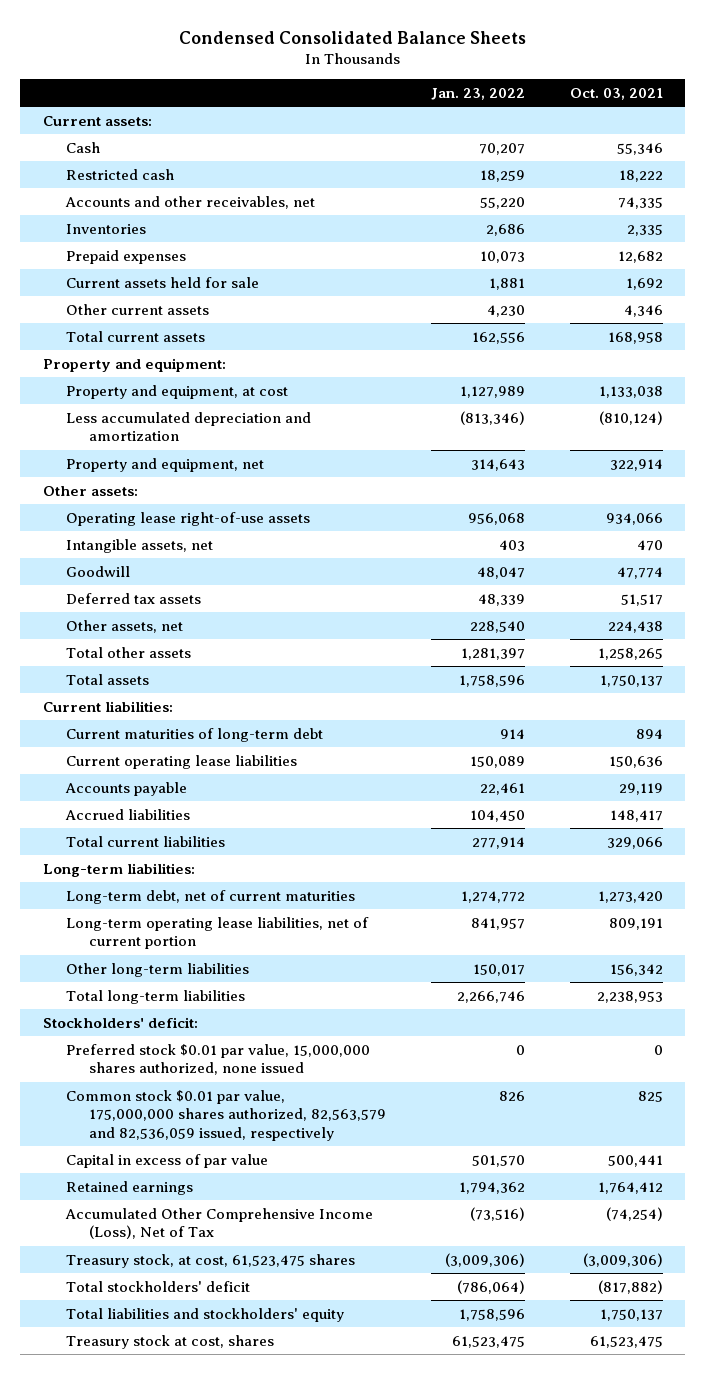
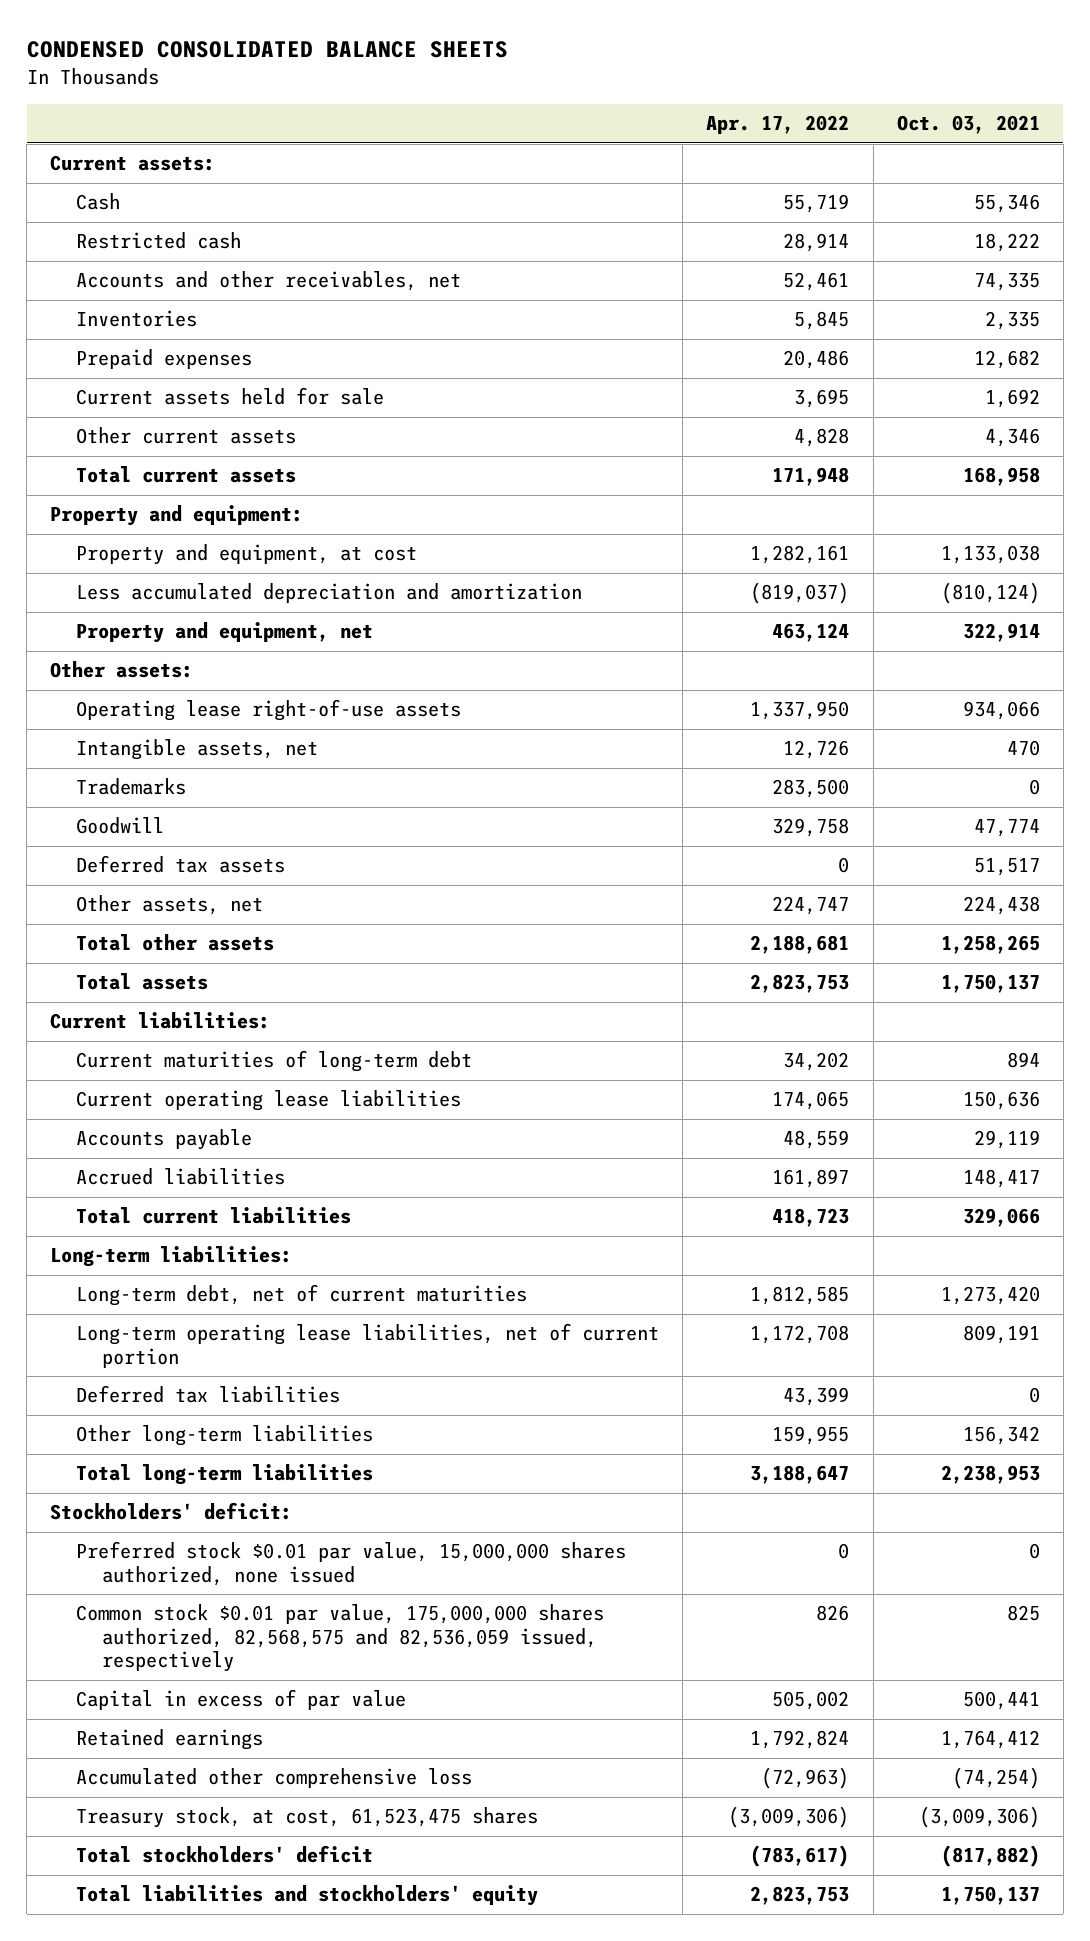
[178,30,526,44] Condensed Consolidated Balance Sheets -> [26,41,508,59] CONDENSED CONSOLIDATED BALANCE SHEETS
[431,87,526,100] Jan. 23, 2022 -> none
none -> [706,115,850,135] Apr. 17, 2022
none -> [75,778,186,796] Trademarks
none -> [75,1385,340,1404] Deferred tax liabilities
[66,1089,387,1141] Common stock $0.01 par value, 175,000,000 shares authorized, 82,563,579 and 82,536,059 issued, respectively -> [75,1604,604,1673] Common stock $0.01 par value, 175,000,000 shares authorized, 82,568,575 and 82,536,059 issued, respectively
[65,1207,374,1240] Accumulated Other Comprehensive Income (Loss), Net of Tax -> [75,1768,472,1789] Accumulated other comprehensive loss
[66,1334,275,1349] Treasury stock at cost, shares -> none

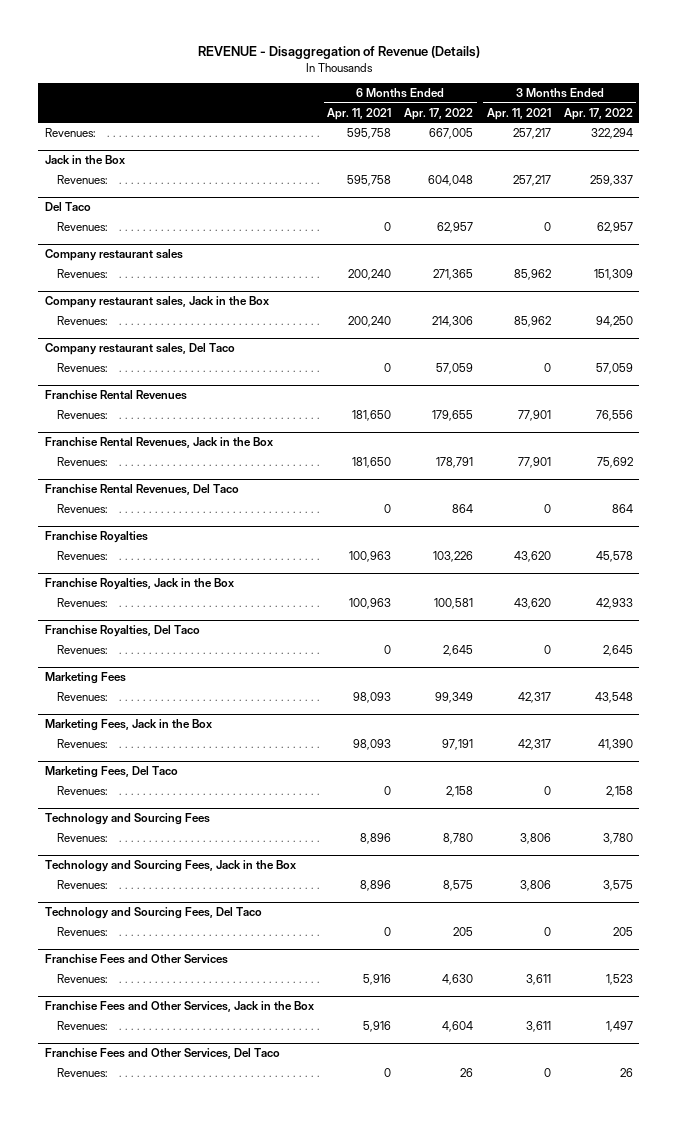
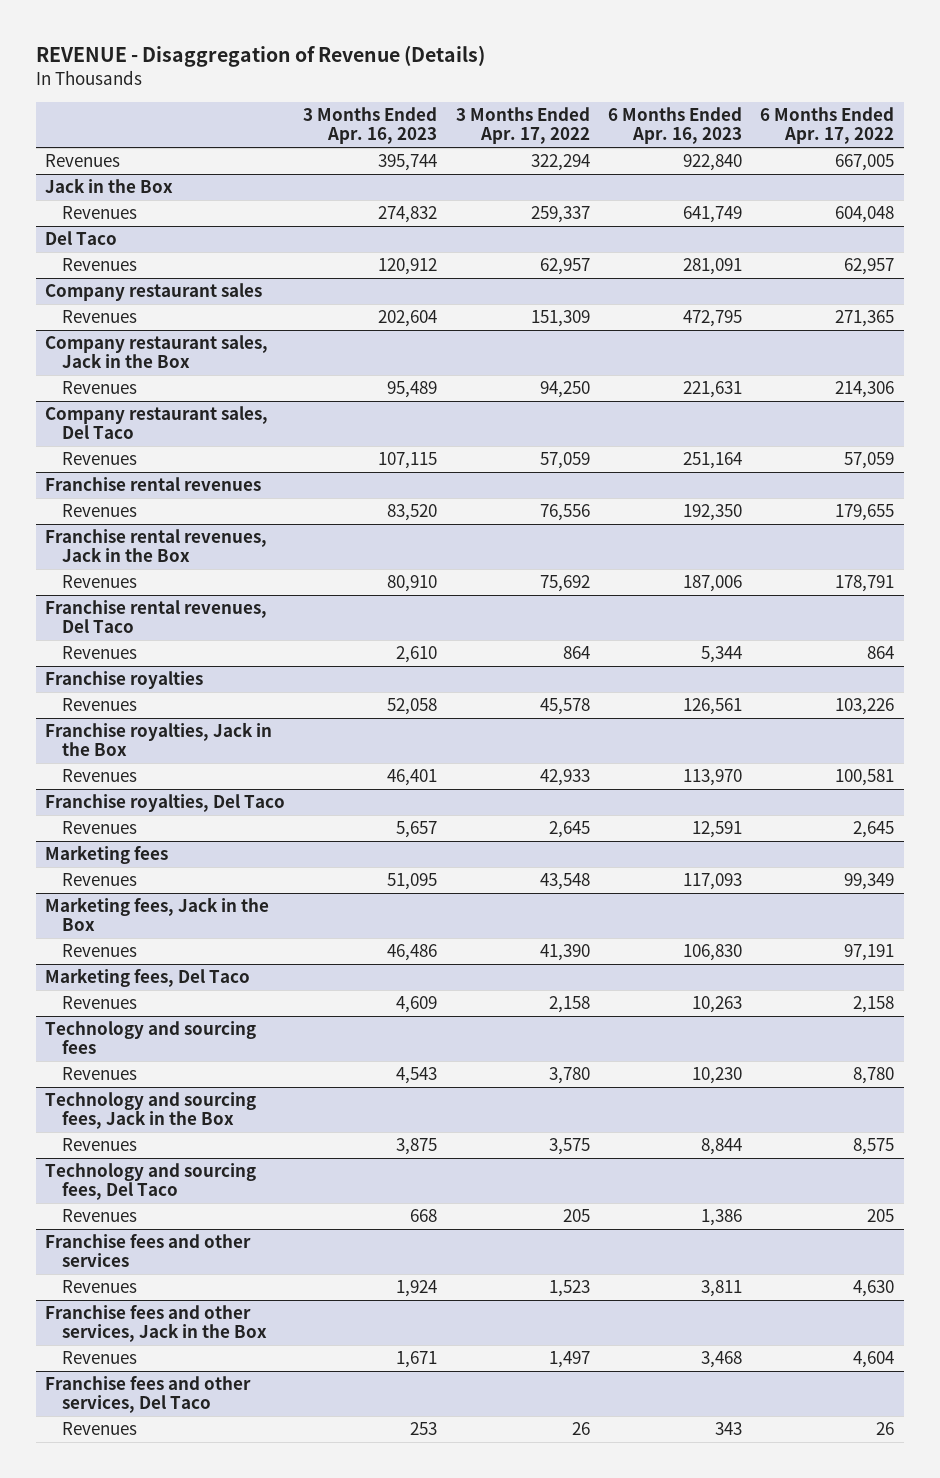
[327,107,392,120] Apr. 11, 2021 -> none
[486,107,551,120] Apr. 11, 2021 -> none
none -> [303,106,438,145] 3 Months Ended Apr. 16, 2023
none -> [608,106,743,145] 6 Months Ended Apr. 16, 2023
[44,127,96,137] Revenues: -> [45,154,121,168] Revenues
[56,174,108,184] Revenues: -> [62,206,138,220] Revenues
[56,221,108,231] Revenues: -> [62,258,138,272] Revenues
[56,268,108,278] Revenues: -> [62,310,138,324] Revenues
[56,315,108,325] Revenues: -> [62,381,138,395] Revenues
[56,362,108,372] Revenues: -> [62,452,138,466] Revenues
[44,390,187,401] Franchise Rental Revenues -> [45,477,262,492] Franchise rental revenues
[56,409,108,419] Revenues: -> [62,504,138,518] Revenues
[44,437,273,449] Franchise Rental Revenues, Jack in the Box -> [45,529,268,563] Franchise rental revenues, Jack in the Box
[56,456,108,466] Revenues: -> [62,575,138,589] Revenues
[44,484,239,496] Franchise Rental Revenues, Del Taco -> [45,600,268,634] Franchise rental revenues, Del Taco
[56,503,108,513] Revenues: -> [62,646,138,660] Revenues
[44,531,148,544] Franchise Royalties -> [45,671,204,690] Franchise royalties
[56,550,108,560] Revenues: -> [62,698,138,712] Revenues
[44,578,234,591] Franchise Royalties, Jack in the Box -> [45,722,273,757] Franchise royalties, Jack in the Box
[56,597,108,607] Revenues: -> [62,769,138,783] Revenues
[44,625,200,638] Franchise Royalties, Del Taco -> [45,794,286,813] Franchise royalties, Del Taco
[56,644,108,654] Revenues: -> [62,821,138,835] Revenues
[44,672,126,685] Marketing Fees -> [45,845,169,865] Marketing fees
[56,691,108,701] Revenues: -> [62,873,138,887] Revenues
[44,719,212,732] Marketing Fees, Jack in the Box -> [45,897,270,932] Marketing fees, Jack in the Box
[56,738,108,748] Revenues: -> [62,944,138,958] Revenues
[44,766,178,779] Marketing Fees, Del Taco -> [45,968,251,988] Marketing fees, Del Taco
[56,785,108,795] Revenues: -> [62,996,138,1010] Revenues
[44,813,210,826] Technology and Sourcing Fees -> [45,1021,257,1055] Technology and sourcing fees
[56,832,108,842] Revenues: -> [62,1067,138,1081] Revenues
[44,860,296,873] Technology and Sourcing Fees, Jack in the Box -> [45,1092,257,1130] Technology and sourcing fees, Jack in the Box
[56,879,108,889] Revenues: -> [62,1138,138,1152] Revenues
[44,907,262,920] Technology and Sourcing Fees, Del Taco -> [45,1163,257,1201] Technology and sourcing fees, Del Taco
[56,926,108,936] Revenues: -> [62,1209,138,1223] Revenues
[44,954,228,965] Franchise Fees and Other Services -> [45,1234,252,1268] Franchise fees and other services
[56,973,108,983] Revenues: -> [62,1280,138,1294] Revenues
[44,1001,314,1013] Franchise Fees and Other Services, Jack in the Box -> [45,1305,268,1343] Franchise fees and other services, Jack in the Box
[56,1020,108,1030] Revenues: -> [62,1351,138,1365] Revenues
[44,1048,280,1060] Franchise Fees and Other Services, Del Taco -> [45,1376,252,1414] Franchise fees and other services, Del Taco
[56,1067,108,1077] Revenues: -> [62,1422,138,1436] Revenues

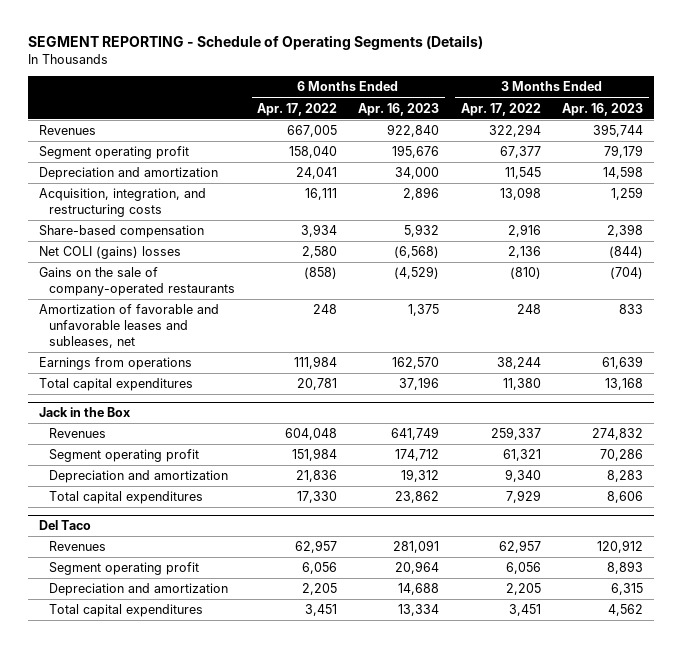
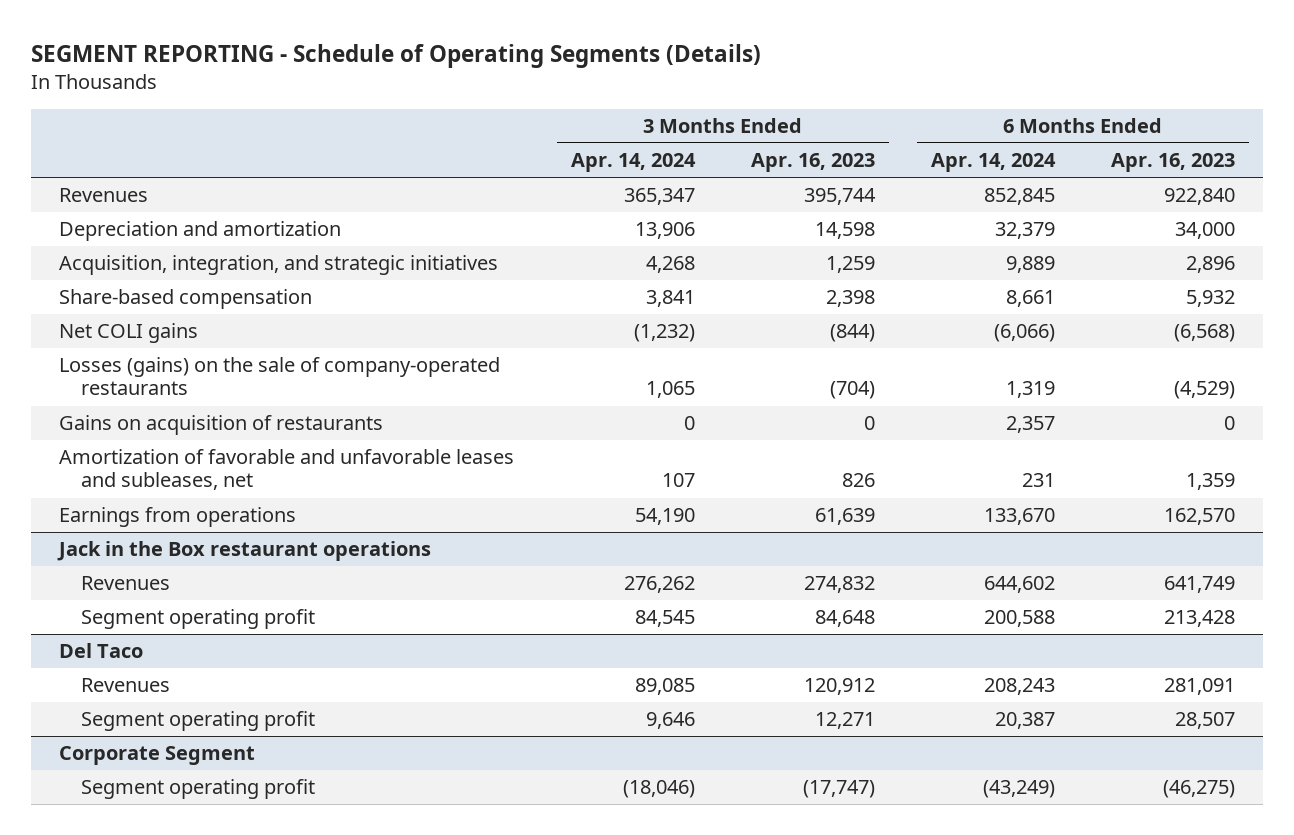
[256,102,337,116] Apr. 17, 2022 -> none
[460,102,541,116] Apr. 17, 2022 -> none
none -> [570,153,696,173] Apr. 14, 2024
none -> [930,153,1056,173] Apr. 14, 2024
[38,146,189,160] Segment operating profit -> none
[38,188,206,218] Acquisition, integration, and restructuring costs -> [59,255,499,276] Acquisition, integration, and strategic initiatives
[38,246,181,260] Net COLI (gains) losses -> [59,323,199,344] Net COLI gains
[38,267,236,297] Gains on the sale of company-operated restaurants -> [59,357,501,396] Losses (gains) on the sale of company-operated restaurants
none -> [59,415,384,436] Gains on acquisition of restaurants
[408,304,440,317] 1,375 -> [1185,473,1235,491] 1,359
[619,304,644,315] 833 -> [841,473,875,488] 826
[38,378,193,392] Total capital expenditures -> none
[38,407,130,418] Jack in the Box -> [57,541,432,562] Jack in the Box restaurant operations
[49,470,229,484] Depreciation and amortization -> none
[49,491,204,505] Total capital expenditures -> none
[395,449,440,462] 174,712 -> [1163,610,1235,628] 213,428
[600,449,644,462] 70,286 -> [814,610,875,628] 84,648
[49,583,229,597] Depreciation and amortization -> none
[49,604,204,618] Total capital expenditures -> none
[395,561,440,575] 20,964 -> [1174,712,1235,730] 28,507
[607,561,644,575] 8,893 -> [814,712,875,730] 12,271
none -> [59,746,256,766] Corporate Segment
none -> [80,779,315,800] Segment operating profit

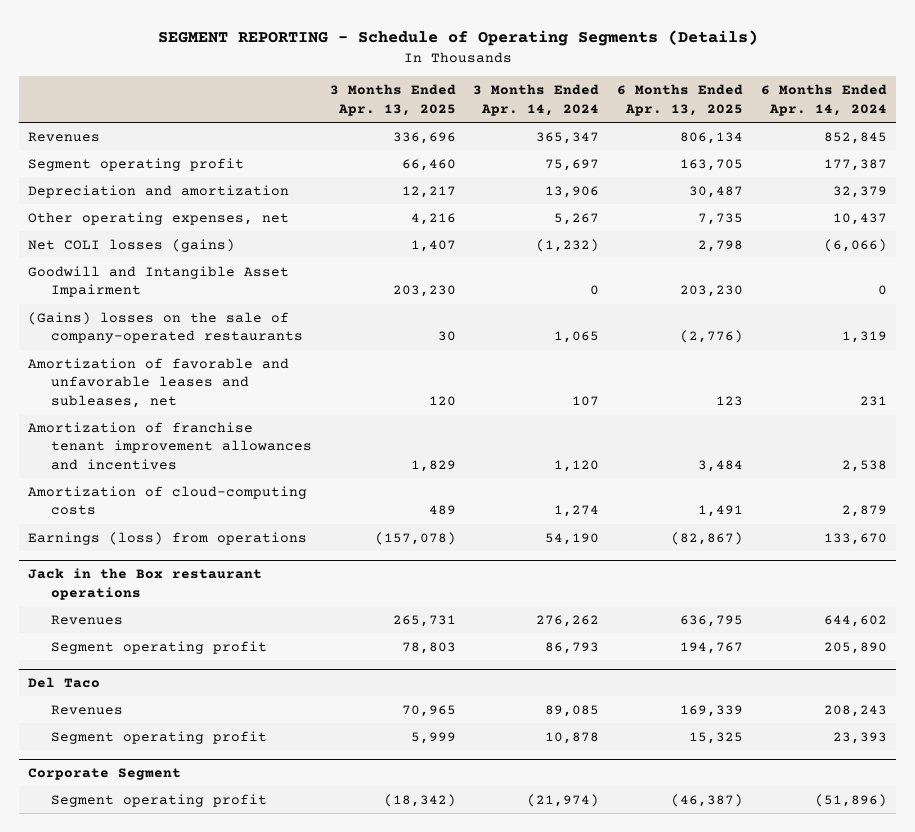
[750,153,875,173] Apr. 16, 2023 -> none
[1110,153,1235,173] Apr. 16, 2023 -> none
none -> [329,84,456,116] 3 Months Ended Apr. 13, 2025
none -> [617,84,744,116] 6 Months Ended Apr. 13, 2025
none -> [27,157,244,171] Segment operating profit
[59,255,499,276] Acquisition, integration, and strategic initiatives -> none
[59,289,313,310] Share-based compensation -> none
[59,415,384,436] Gains on acquisition of restaurants -> none
none -> [27,211,289,225] Other operating expenses, net
[59,323,199,344] Net COLI gains -> [27,238,235,252] Net COLI losses (gains)
none -> [27,265,289,298] Goodwill and Intangible Asset Impairment
[59,357,501,396] Losses (gains) on the sale of company-operated restaurants -> [27,311,303,344] (Gains) losses on the sale of company-operated restaurants
none -> [27,421,312,471] Amortization of franchise tenant improvement allowances and incentives
none -> [27,485,307,516] Amortization of cloud-computing costs
[59,507,297,528] Earnings from operations -> [27,531,307,545] Earnings (loss) from operations
[634,610,695,628] 84,545 -> [545,641,600,654] 86,793
[983,610,1055,628] 200,588 -> [824,641,888,654] 205,890
[645,712,695,730] 9,646 -> [545,731,600,744] 10,878
[994,712,1055,730] 20,387 -> [833,731,888,744] 23,393
[622,780,695,799] (18,046) -> [527,793,600,807] (21,974)
[982,780,1055,799] (43,249) -> [815,793,888,807] (51,896)

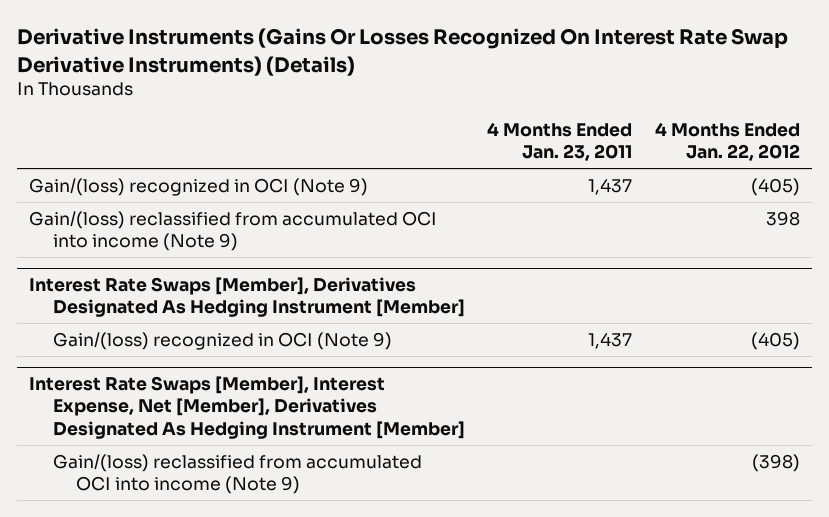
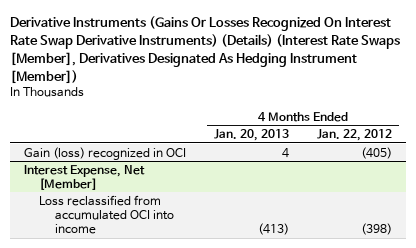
[17,28,789,76] Derivative Instruments (Gains Or Losses Recognized On Interest Rate Swap Derivative Instruments) (Details) -> [9,16,400,84] Derivative Instruments (Gains Or Losses Recognized On Interest Rate Swap Derivative Instruments) (Details) (Interest Rate Swaps [Member], Derivatives Designated As Hedging Instrument [Member])
[487,121,633,162] 4 Months Ended Jan. 23, 2011 -> none
none -> [213,128,289,141] Jan. 20, 2013
[28,210,437,252] Gain/(loss) reclassified from accumulated OCI into income (Note 9) -> none
[28,277,465,318] Interest Rate Swaps [Member], Derivatives Designated As Hedging Instrument [Member] -> none
[52,331,392,350] Gain/(loss) recognized in OCI (Note 9) -> none
[28,376,465,439] Interest Rate Swaps [Member], Interest Expense, Net [Member], Derivatives Designated As Hedging Instrument [Member] -> none
[28,177,368,196] Gain/(loss) recognized in OCI (Note 9) -> [23,146,186,160] Gain (loss) recognized in OCI
none -> [23,164,145,190] Interest Expense, Net [Member]
[52,453,422,495] Gain/(loss) reclassified from accumulated OCI into income (Note 9) -> [39,194,174,234] Loss reclassified from accumulated OCI into income

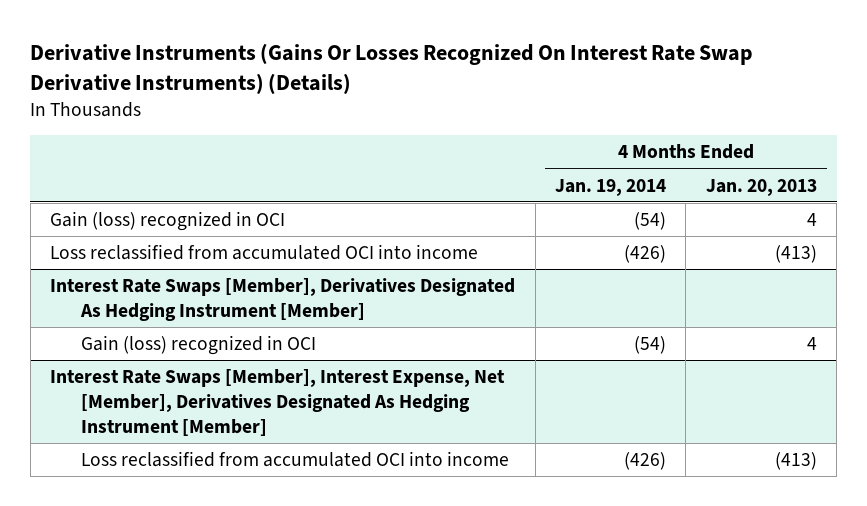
[9,16,400,84] Derivative Instruments (Gains Or Losses Recognized On Interest Rate Swap Derivative Instruments) (Details) (Interest Rate Swaps [Member], Derivatives Designated As Hedging Instrument [Member]) -> [30,43,754,95] Derivative Instruments (Gains Or Losses Recognized On Interest Rate Swap Derivative Instruments) (Details)
[317,128,393,141] Jan. 22, 2012 -> none
none -> [554,178,666,196] Jan. 19, 2014
[23,164,145,190] Interest Expense, Net [Member] -> none
none -> [50,277,516,321] Interest Rate Swaps [Member], Derivatives Designated As Hedging Instrument [Member]
none -> [80,334,316,355] Gain (loss) recognized in OCI
none -> [50,368,506,437] Interest Rate Swaps [Member], Interest Expense, Net [Member], Derivatives Designated As Hedging Instrument [Member]
none -> [80,450,509,467] Loss reclassified from accumulated OCI into income

